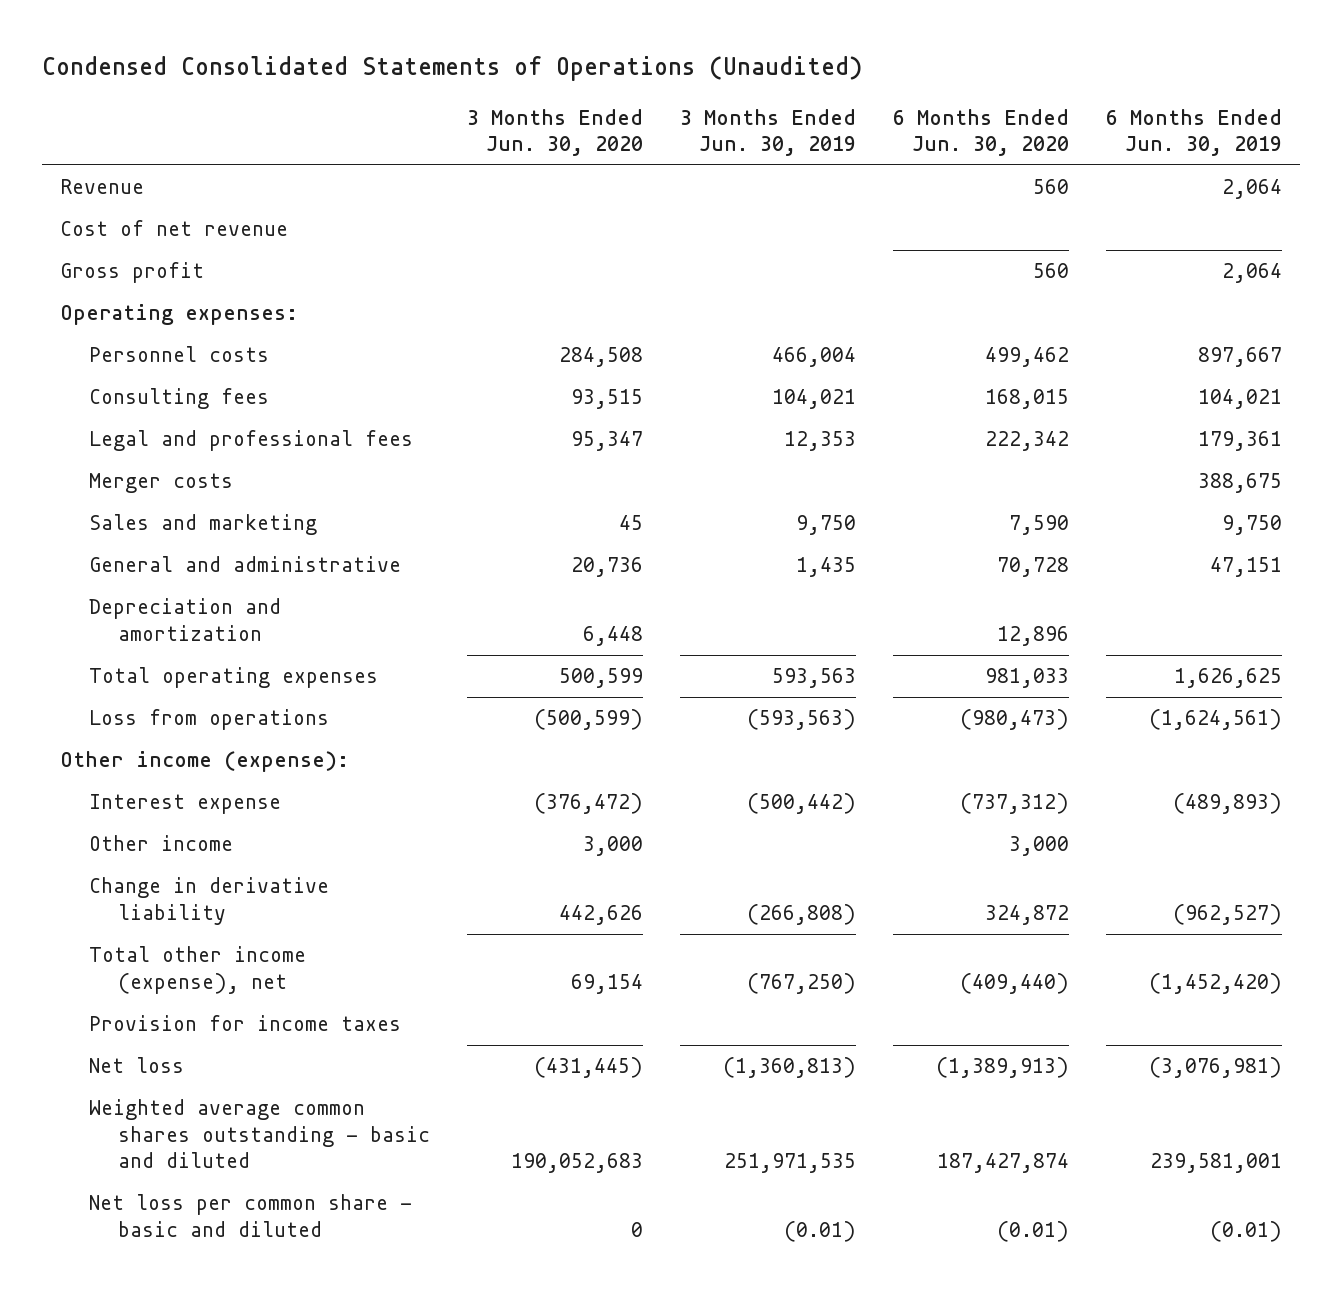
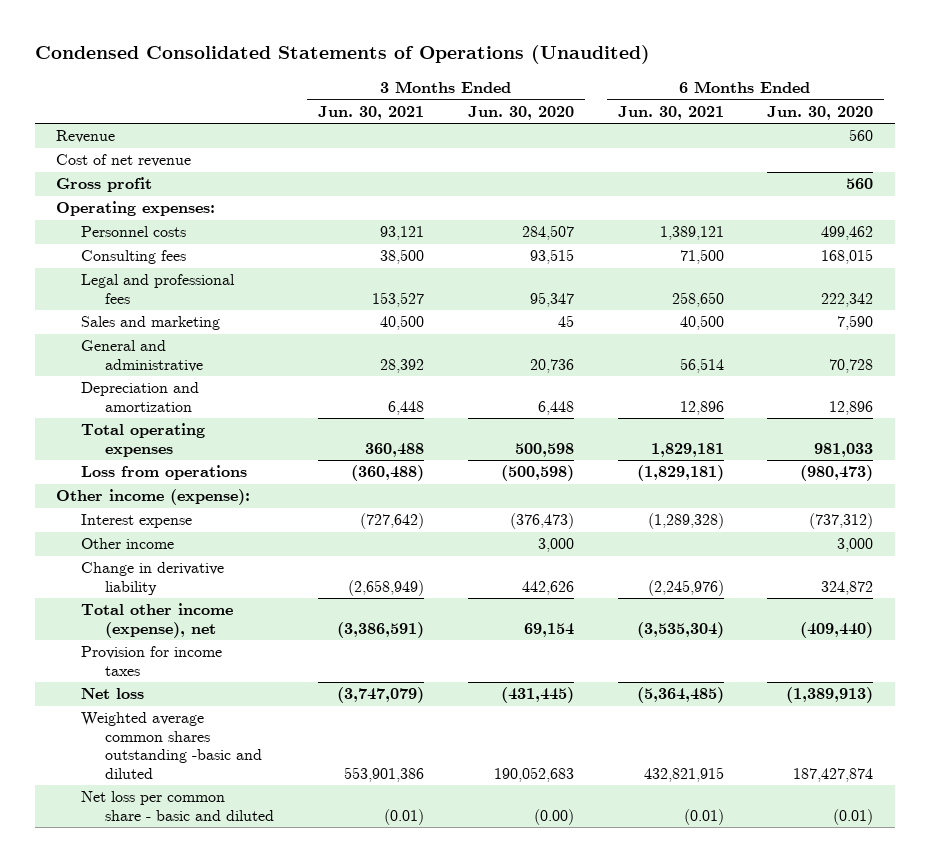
[680,108,857,156] 3 Months Ended Jun. 30, 2019 -> none
[1105,108,1282,156] 6 Months Ended Jun. 30, 2019 -> none
none -> [318,105,425,120] Jun. 30, 2021
none -> [617,105,724,120] Jun. 30, 2021
[559,347,644,368] 284,508 -> [521,225,574,241] 284,507
[89,473,234,494] Merger costs -> none
[559,668,644,689] 500,599 -> [514,442,574,457] 500,598
[534,709,644,731] (500,599) -> [500,465,574,482] (500,598)
[534,793,644,815] (376,472) -> [509,513,574,530] (376,473)
[89,1099,431,1169] Weighted average common shares outstanding - basic and diluted -> [80,712,263,779] Weighted average common shares outstanding -basic and diluted
[631,1221,644,1237] 0 -> [533,808,574,825] (0.00)

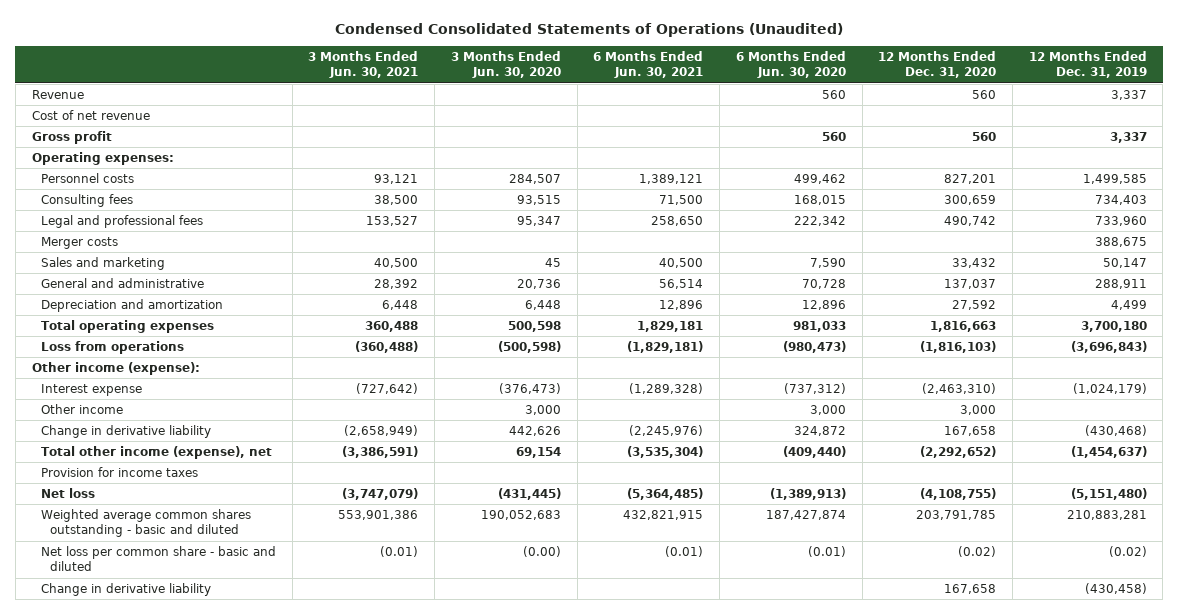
none -> [878,51,997,79] 12 Months Ended Dec. 31, 2020
none -> [1028,51,1147,79] 12 Months Ended Dec. 31, 2019
none -> [41,237,119,250] Merger costs
[80,712,263,779] Weighted average common shares outstanding -basic and diluted -> [41,509,252,538] Weighted average common shares outstanding - basic and diluted
none -> [41,583,212,597] Change in derivative liability

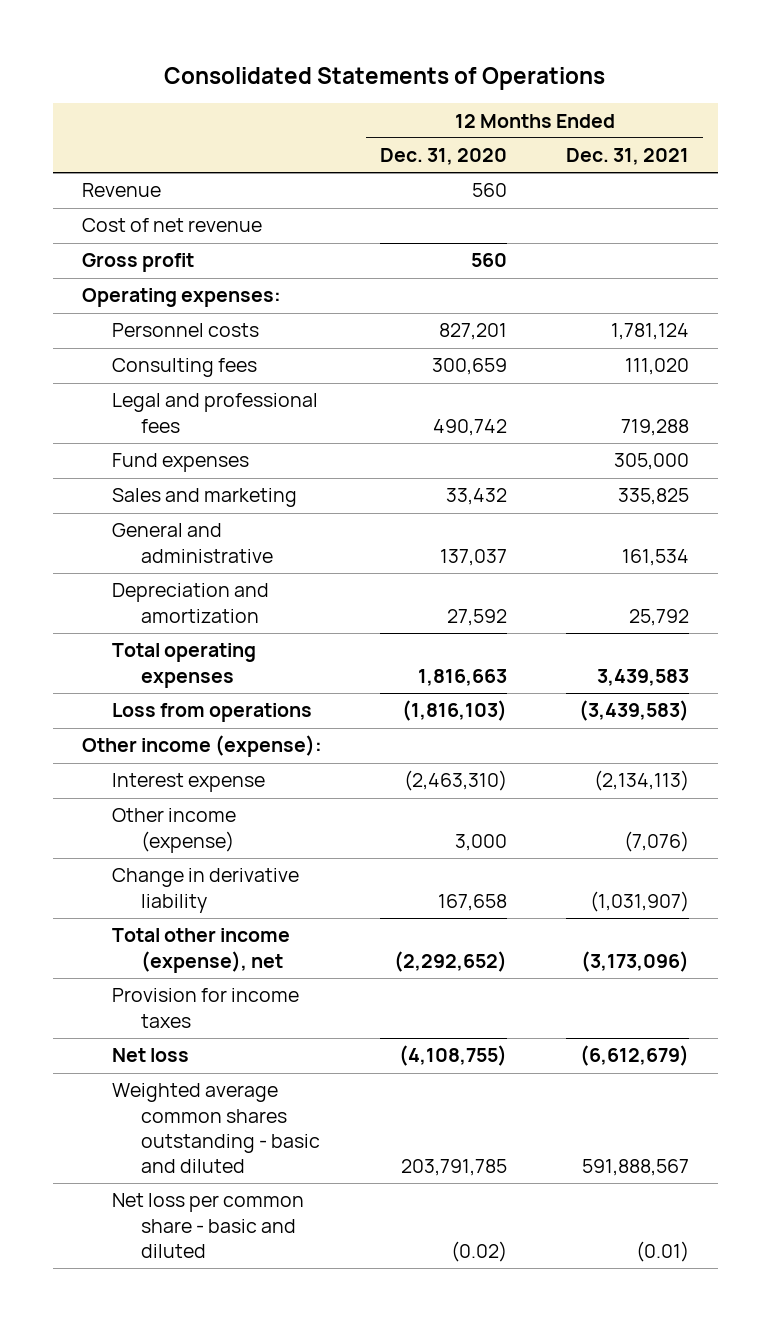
[335,22,844,37] Condensed Consolidated Statements of Operations (Unaudited) -> [164,66,606,90] Consolidated Statements of Operations
[308,51,419,79] 3 Months Ended Jun. 30, 2021 -> none
[450,51,561,79] 3 Months Ended Jun. 30, 2020 -> none
[593,51,704,79] 6 Months Ended Jun. 30, 2021 -> none
[735,51,846,79] 6 Months Ended Jun. 30, 2020 -> none
[1028,51,1147,79] 12 Months Ended Dec. 31, 2019 -> none
none -> [565,148,689,166] Dec. 31, 2021
[41,237,119,250] Merger costs -> none
none -> [111,453,249,473] Fund expenses
[41,404,124,415] Other income -> [111,808,236,853] Other income (expense)
[41,583,212,597] Change in derivative liability -> none

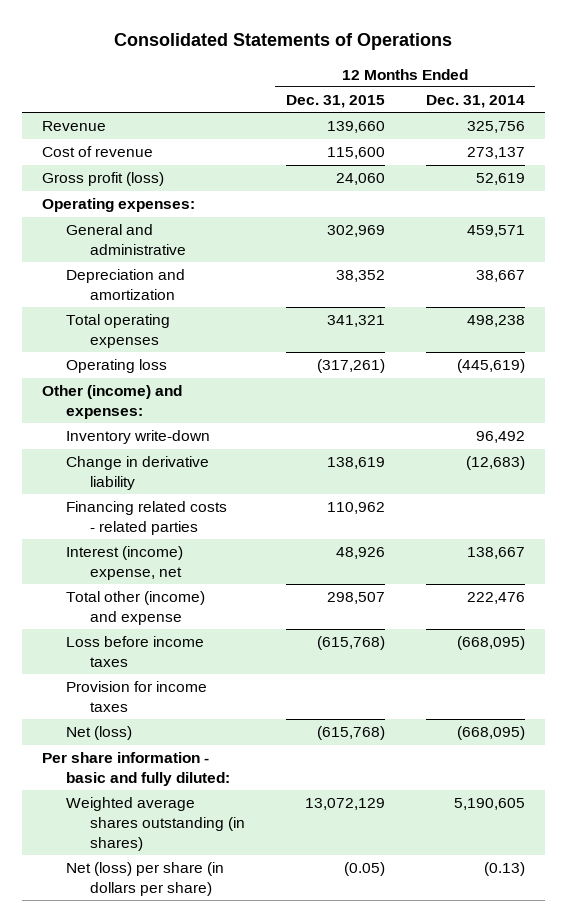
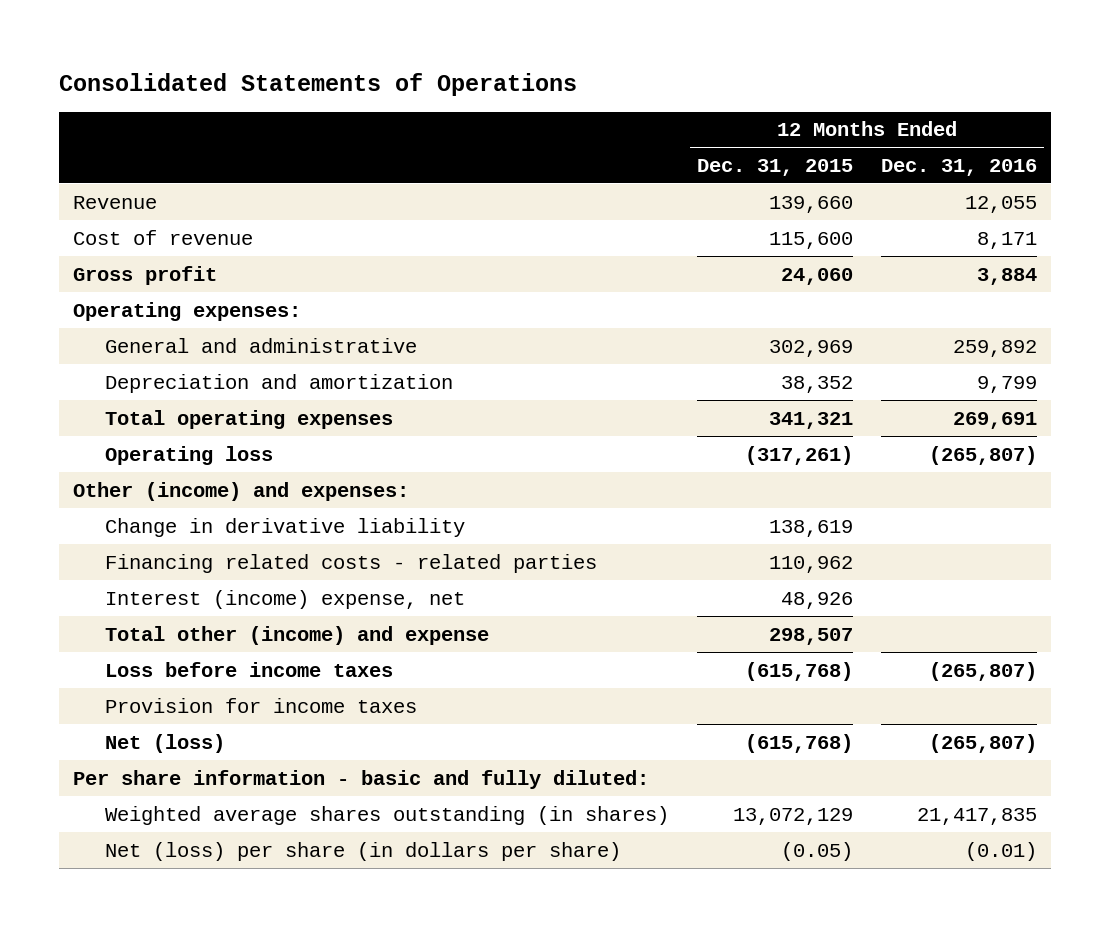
[425,95,525,109] Dec. 31, 2014 -> none
none -> [881,158,1038,176] Dec. 31, 2016
[42,172,165,187] Gross profit (loss) -> [73,265,218,285] Gross profit
[65,430,210,445] Inventory write-down -> none

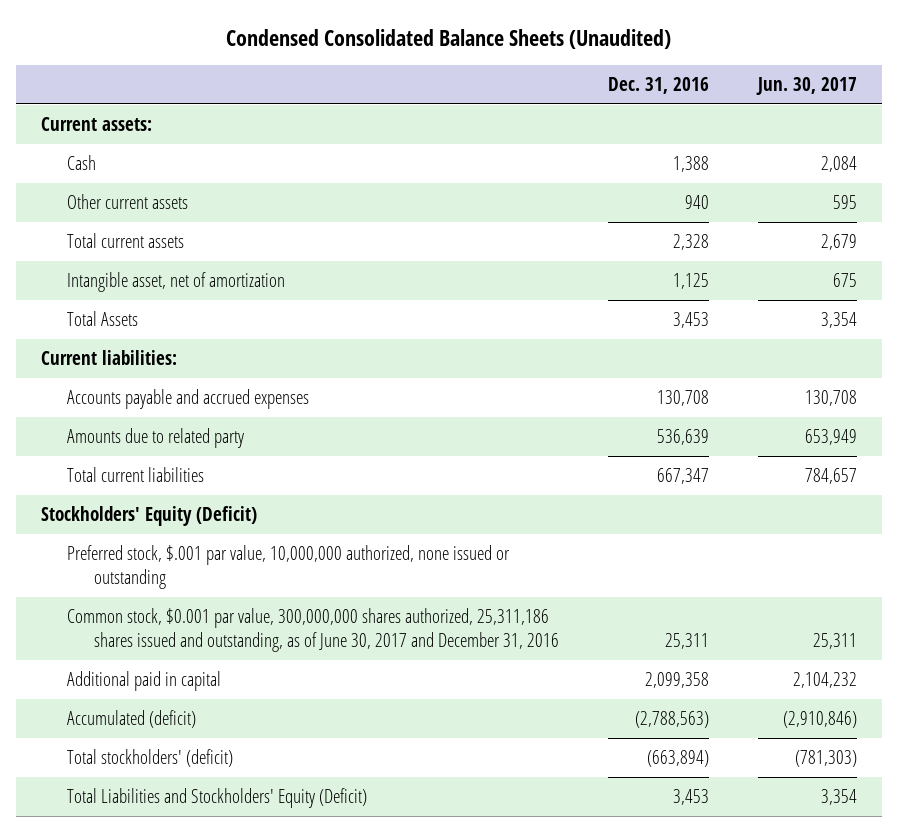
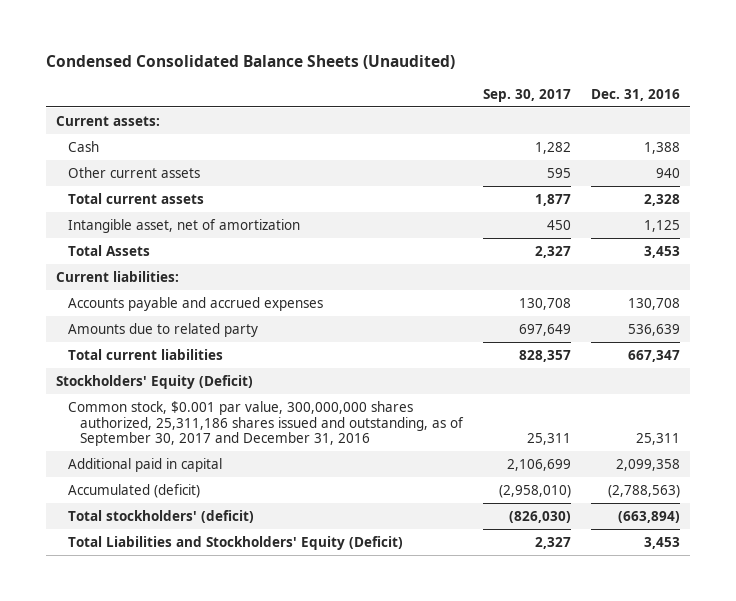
[756,77,858,96] Jun. 30, 2017 -> none
none -> [482,88,571,102] Sep. 30, 2017
[67,545,511,589] Preferred stock, $.001 par value, 10,000,000 authorized, none issued or outstanding -> none
[67,608,559,652] Common stock, $0.001 par value, 300,000,000 shares authorized, 25,311,186 shares issued and outstanding, as of June 30, 2017 and December 31, 2016 -> [68,400,464,447] Common stock, $0.001 par value, 300,000,000 shares authorized, 25,311,186 shares issued and outstanding, as of September 30, 2017 and December 31, 2016

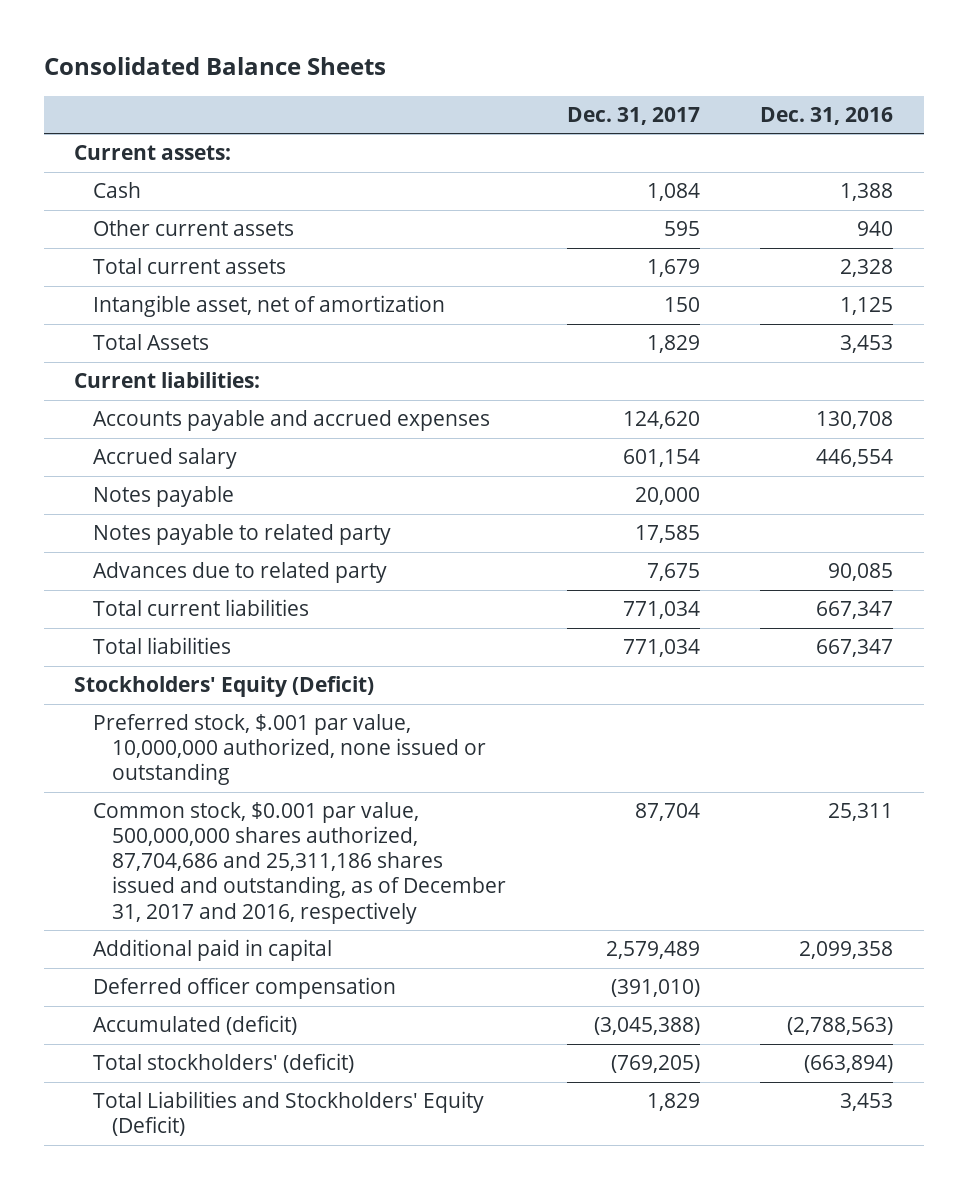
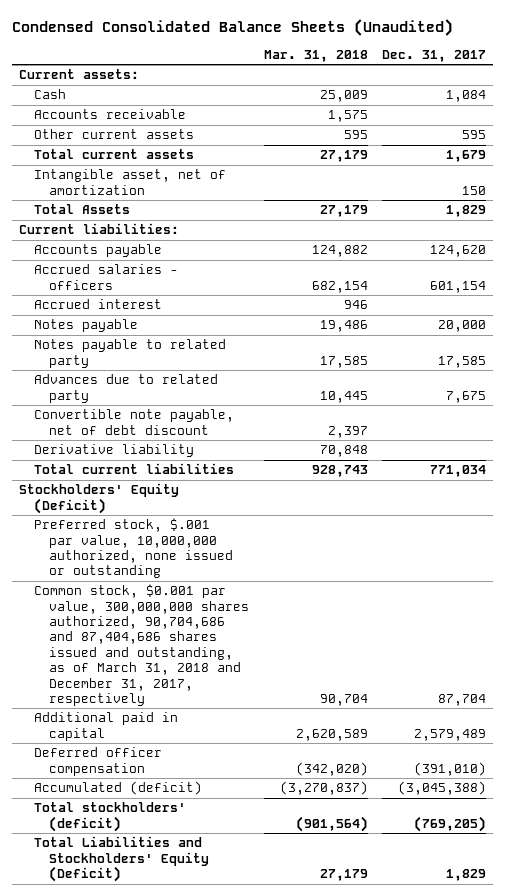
[43,57,386,76] Consolidated Balance Sheets -> [12,18,454,36] Condensed Consolidated Balance Sheets (Unaudited)
[760,106,894,125] Dec. 31, 2016 -> none
none -> [263,49,368,62] Mar. 31, 2018
none -> [34,109,187,120] Accounts receivable
[93,410,491,432] Accounts payable and accrued expenses -> [34,244,163,258] Accounts payable
[93,448,238,470] Accrued salary -> [34,264,179,290] Accrued salaries - officers
none -> [34,299,163,310] Accrued interest
none -> [34,409,235,435] Convertible note payable, net of debt discount
none -> [34,444,195,458] Derivative liability
[93,637,232,655] Total liabilities -> none
[93,802,507,924] Common stock, $0.001 par value, 500,000,000 shares authorized, 87,704,686 and 25,311,186 shares issued and outstanding, as of December 31, 2017 and 2016, respectively -> [34,584,250,706] Common stock, $0.001 par value, 300,000,000 shares authorized, 90,704,686 and 87,404,686 shares issued and outstanding, as of March 31, 2018 and December 31, 2017, respectively

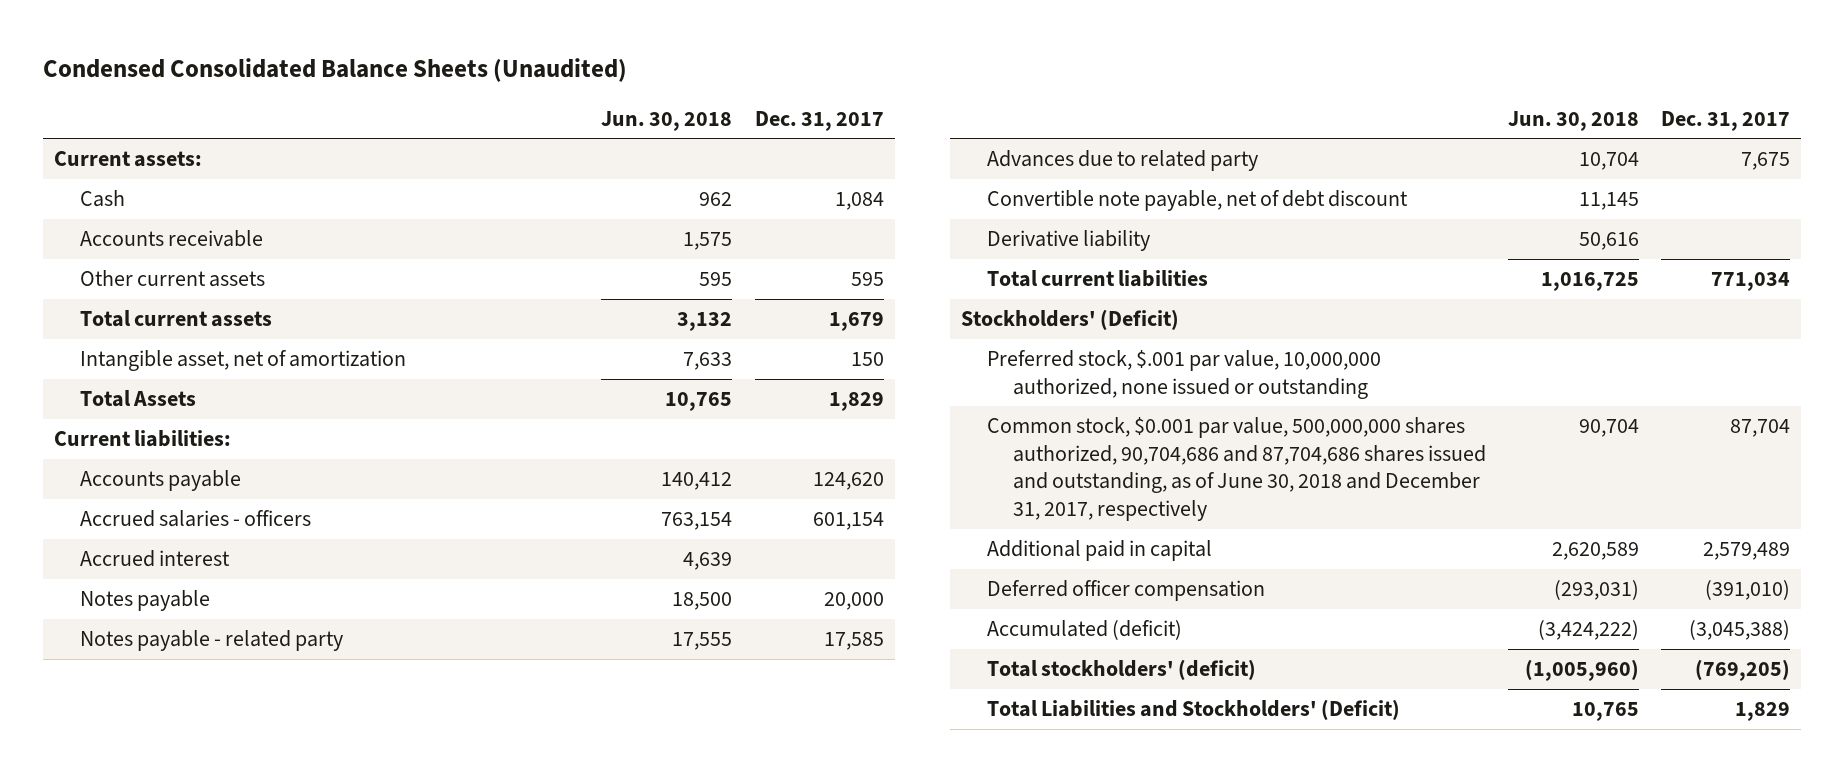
[263,49,368,62] Mar. 31, 2018 -> none
none -> [601,110,733,131] Jun. 30, 2018
[34,339,227,368] Notes payable to related party -> [80,630,344,652] Notes payable - related party
[19,483,180,514] Stockholders' Equity (Deficit) -> [960,309,1179,331] Stockholders' (Deficit)
[34,584,250,706] Common stock, $0.001 par value, 300,000,000 shares authorized, 90,704,686 and 87,404,686 shares issued and outstanding, as of March 31, 2018 and December 31, 2017, respectively -> [986,417,1486,522] Common stock, $0.001 par value, 500,000,000 shares authorized, 90,704,686 and 87,704,686 shares issued and outstanding, as of June 30, 2018 and December 31, 2017, respectively
[34,836,210,883] Total Liabilities and Stockholders' Equity (Deficit) -> [986,699,1400,721] Total Liabilities and Stockholders' (Deficit)

